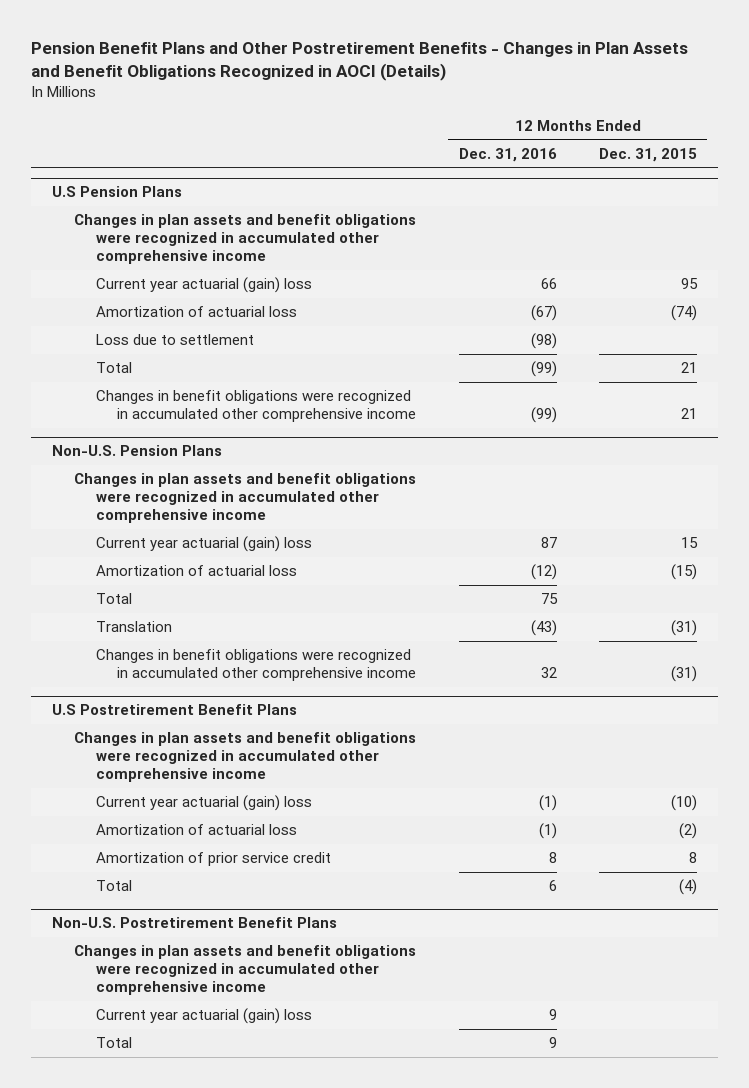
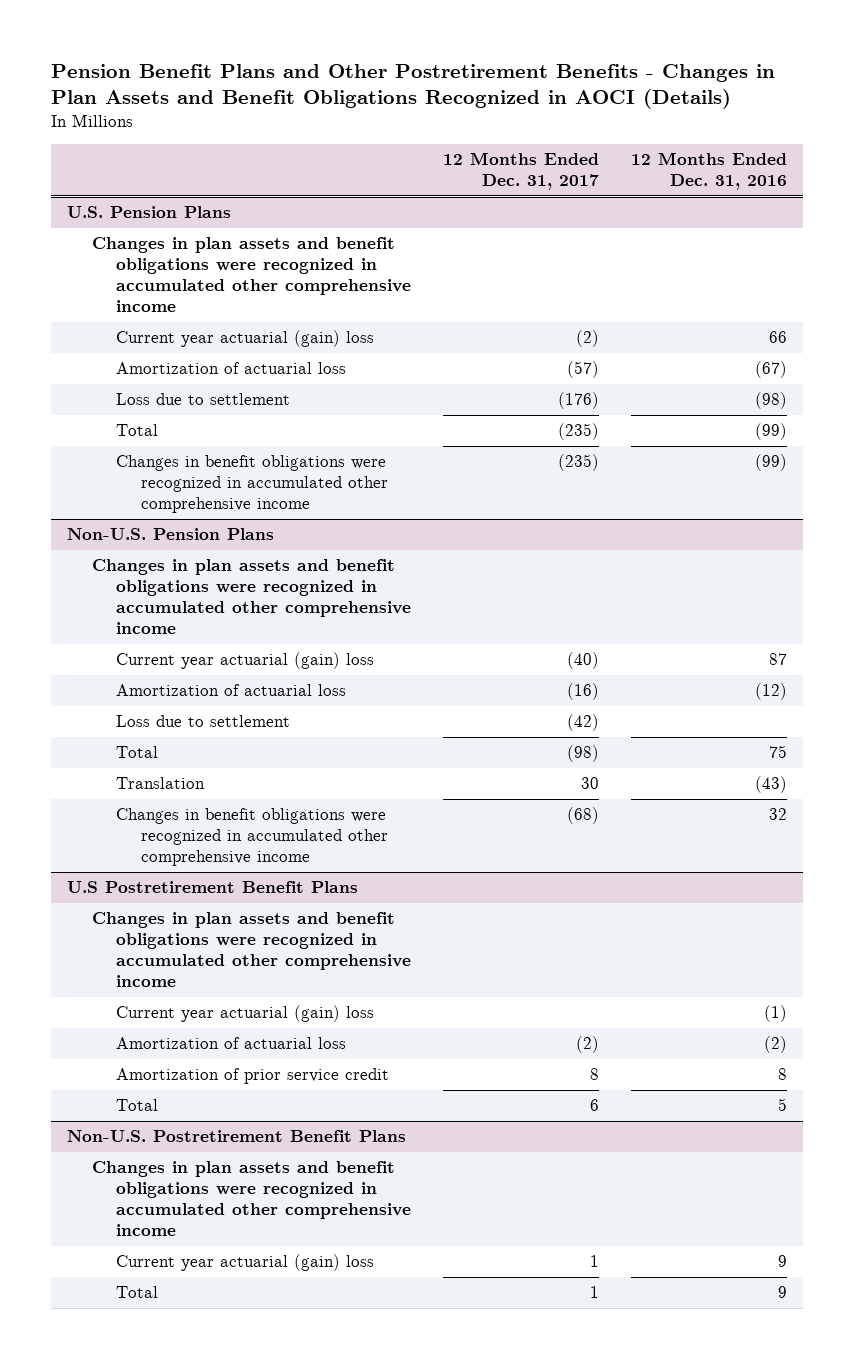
[598,148,697,163] Dec. 31, 2015 -> none
none -> [443,152,600,191] 12 Months Ended Dec. 31, 2017
[52,186,183,198] U.S Pension Plans -> [67,206,232,219] U.S. Pension Plans
none -> [116,715,291,728] Loss due to settlement
[538,823,557,840] (1) -> [764,1036,788,1054] (2)
[548,880,557,892] 6 -> [778,1098,788,1112] 5

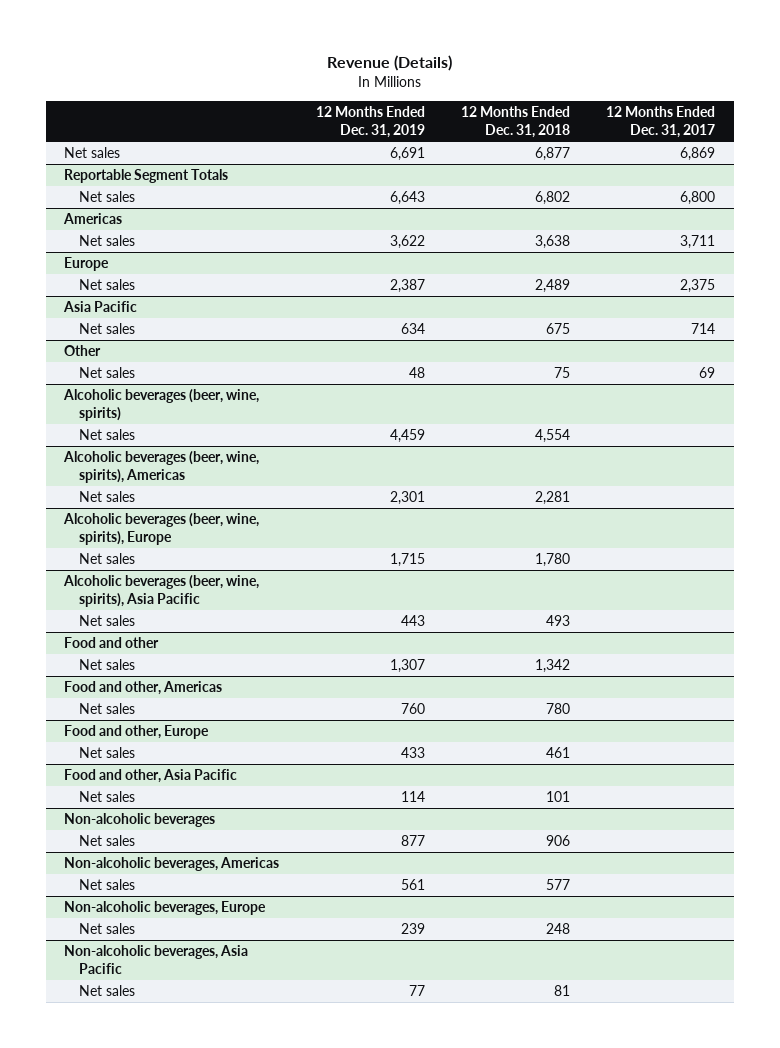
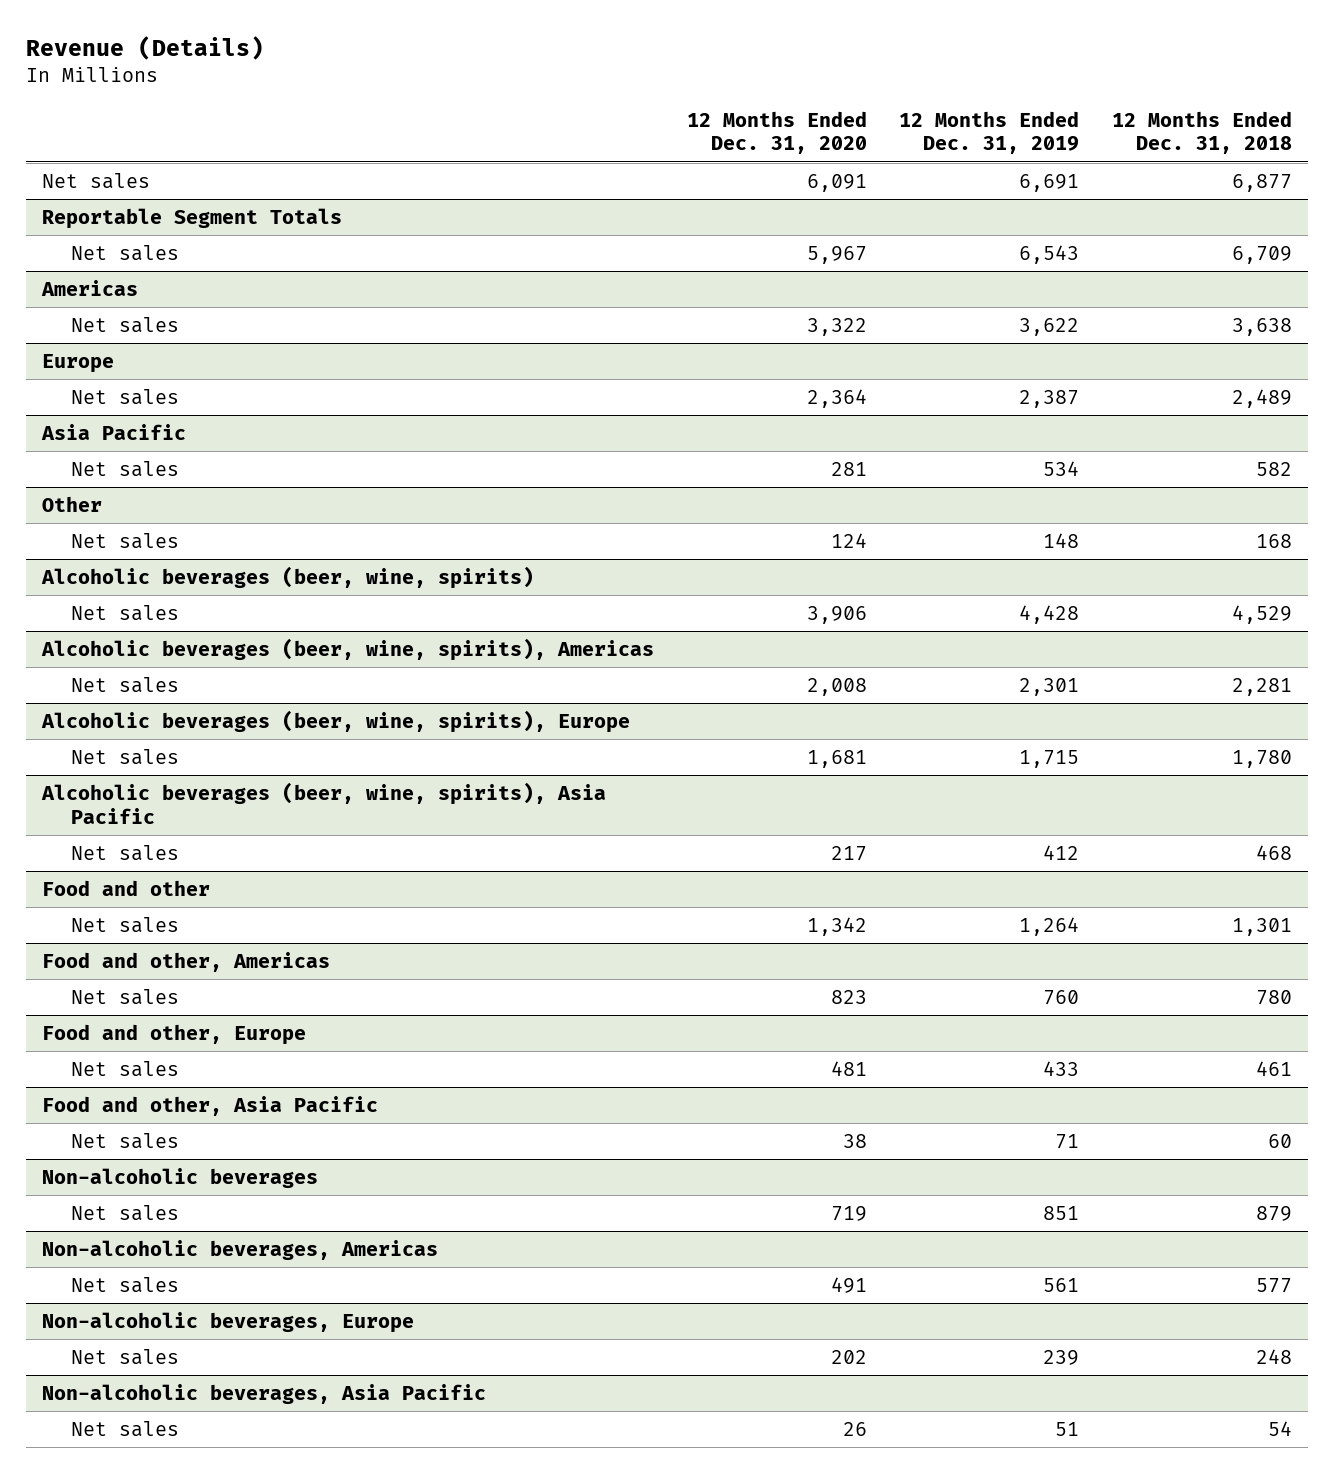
[606,106,716,139] 12 Months Ended Dec. 31, 2017 -> none
none -> [686,110,867,155] 12 Months Ended Dec. 31, 2020
[389,191,425,206] 6,643 -> [1019,244,1080,264] 6,543
[535,191,571,206] 6,802 -> [1231,245,1292,264] 6,709
[400,323,425,335] 634 -> [1043,460,1080,476] 534
[546,323,571,335] 675 -> [1255,461,1292,476] 582
[408,367,425,379] 48 -> [1043,532,1080,548] 148
[554,367,571,379] 75 -> [1255,533,1292,548] 168
[389,429,425,444] 4,459 -> [1019,604,1080,624] 4,428
[535,429,571,444] 4,554 -> [1231,604,1292,624] 4,529
[400,615,425,627] 443 -> [1043,844,1080,860] 412
[546,615,571,627] 493 -> [1255,844,1292,860] 468
[389,659,425,674] 1,307 -> [1019,916,1080,936] 1,264
[535,659,571,674] 1,342 -> [1231,917,1292,936] 1,301
[400,791,425,803] 114 -> [1055,1133,1080,1149] 71
[546,791,571,803] 101 -> [1267,1133,1292,1148] 60
[400,835,425,847] 877 -> [1043,1205,1080,1220] 851
[546,835,571,847] 906 -> [1255,1205,1292,1221] 879
[408,985,425,997] 77 -> [1055,1421,1080,1436] 51
[554,985,571,997] 81 -> [1267,1420,1292,1436] 54

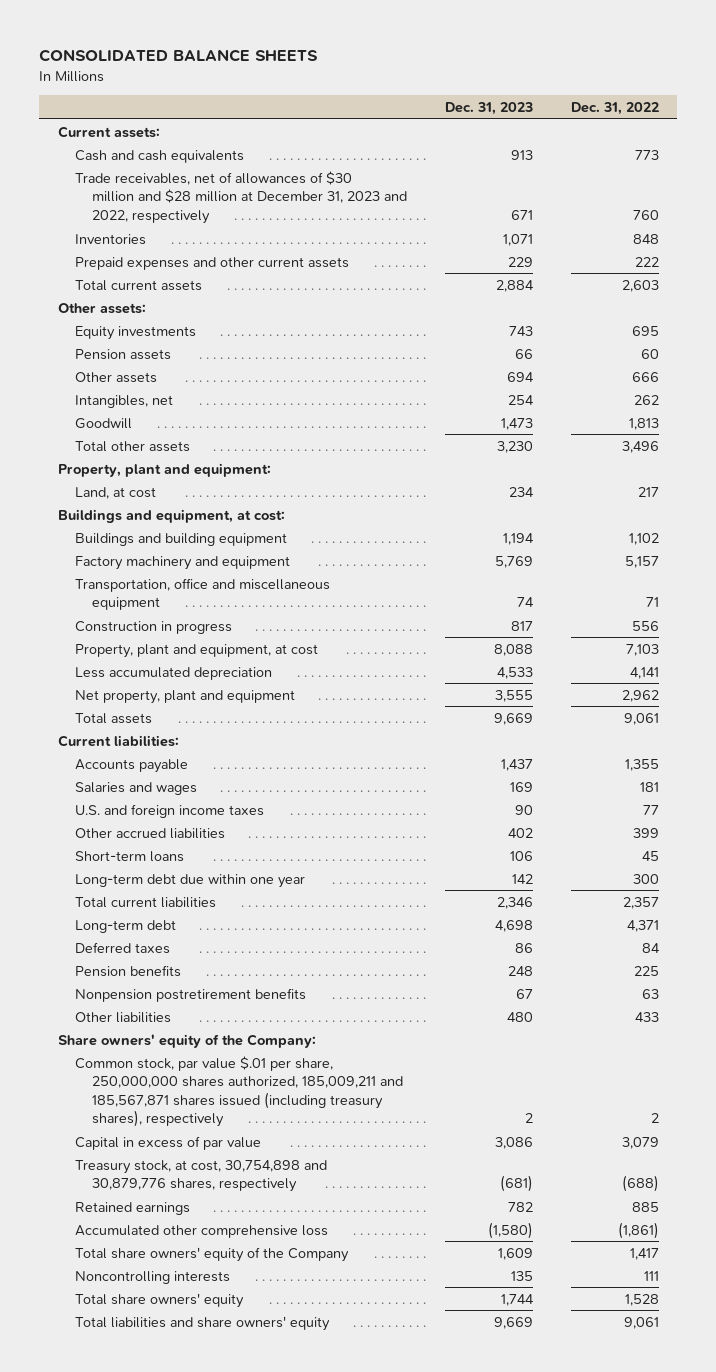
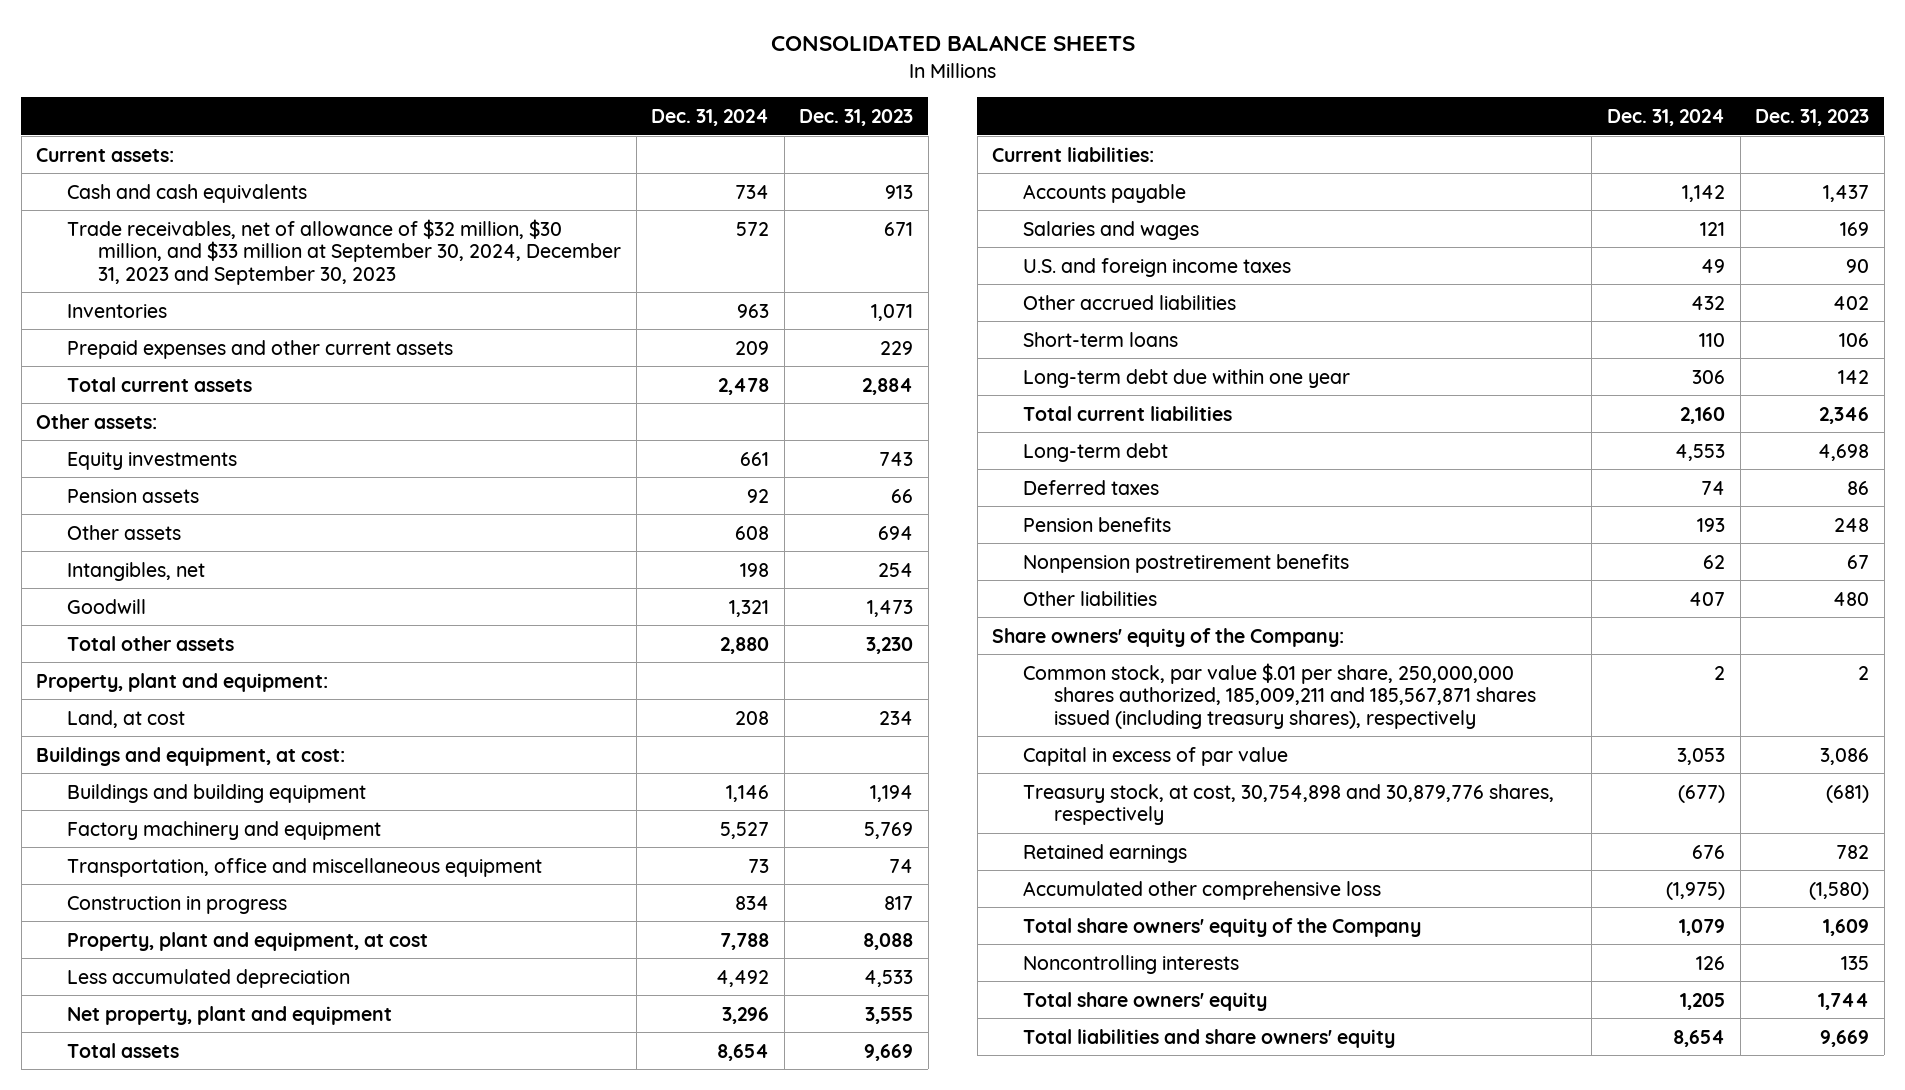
[570,101,659,115] Dec. 31, 2022 -> none
none -> [651,108,770,126] Dec. 31, 2024
[74,170,407,224] Trade receivables, net of allowances of $30 million and $28 million at December 31, 2023 and 2022, respectively -> [67,218,622,285] Trade receivables, net of allowance of $32 million, $30 million, and $33 million at September 30, 2024, December 31, 2023 and September 30, 2023

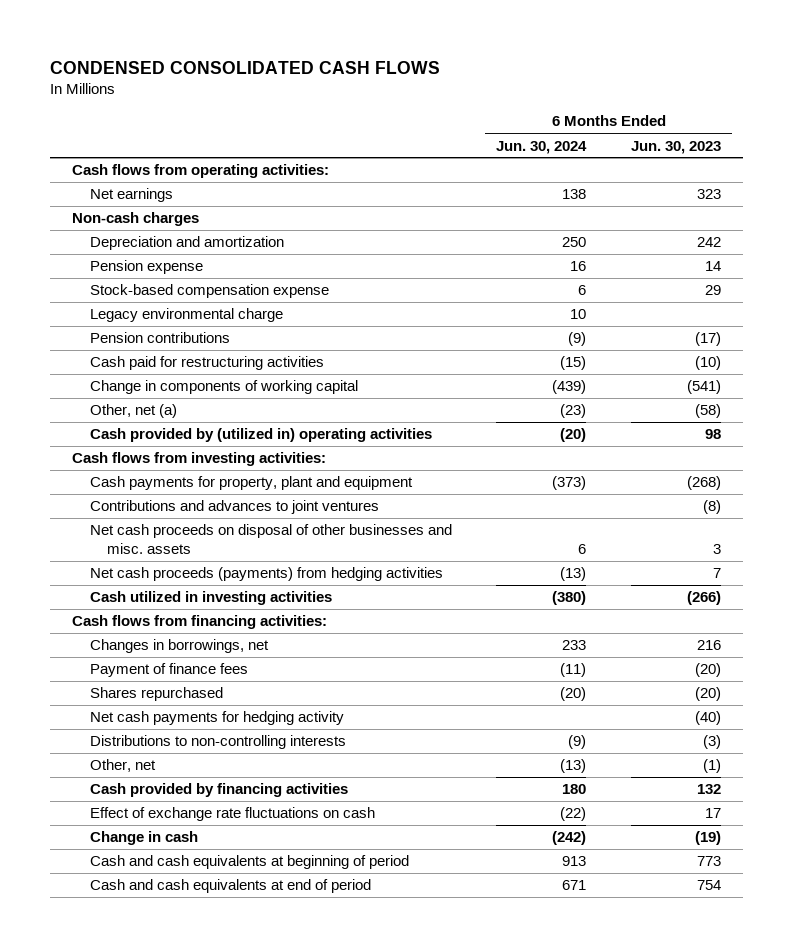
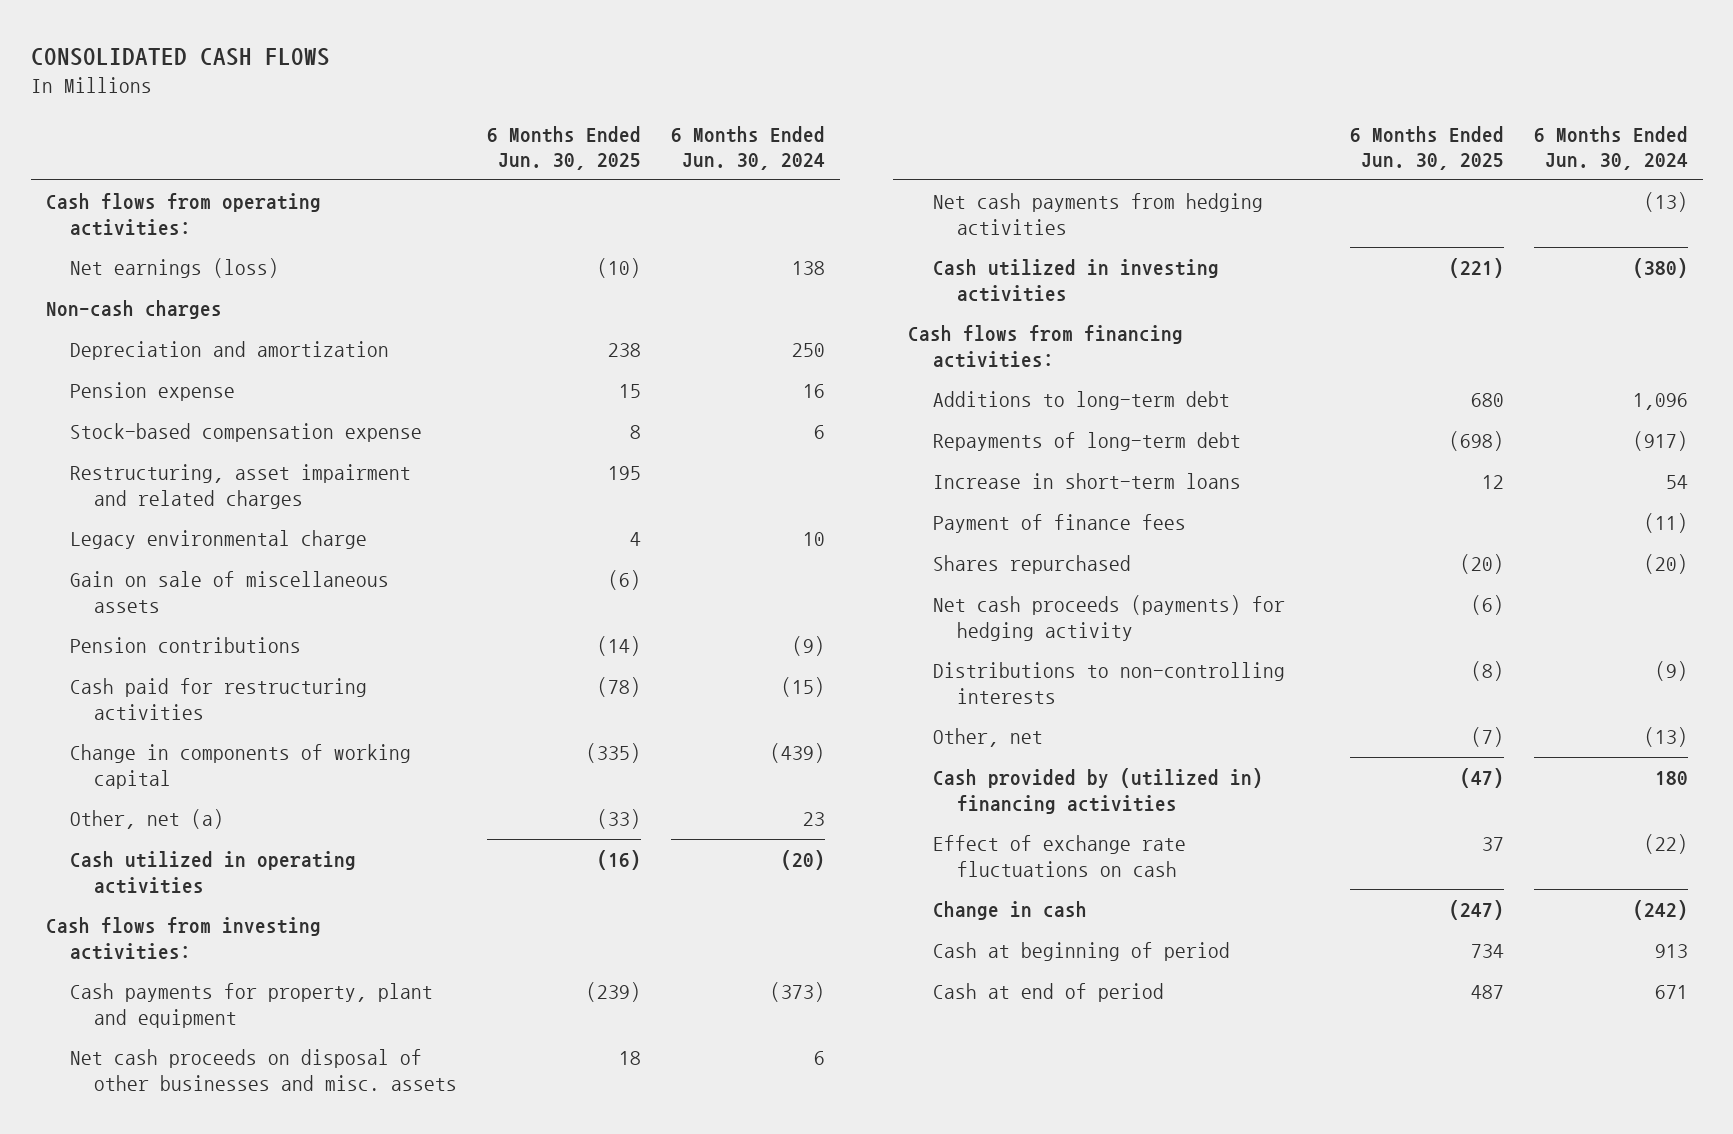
[50,60,441,74] CONDENSED CONSOLIDATED CASH FLOWS -> [30,47,330,66] CONSOLIDATED CASH FLOWS
[631,140,722,154] Jun. 30, 2023 -> none
none -> [487,125,642,171] 6 Months Ended Jun. 30, 2025
[89,188,173,203] Net earnings -> [69,258,279,279] Net earnings (loss)
none -> [69,464,411,509] Restructuring, asset impairment and related charges
none -> [69,571,389,613] Gain on sale of miscellaneous assets
[560,404,587,419] (23) -> [803,812,826,827] 23
[89,428,432,443] Cash provided by (utilized in) operating activities -> [69,851,356,894] Cash utilized in operating activities
[89,500,379,515] Contributions and advances to joint ventures -> none
[89,567,443,582] Net cash proceeds (payments) from hedging activities -> [932,193,1263,235] Net cash payments from hedging activities
[89,639,269,654] Changes in borrowings, net -> none
none -> [932,391,1230,411] Additions to long-term debt
none -> [932,432,1241,452] Repayments of long-term debt
none -> [932,473,1241,490] Increase in short-term loans
[89,711,344,726] Net cash payments for hedging activity -> [932,595,1285,641] Net cash proceeds (payments) for hedging activity
[89,783,348,798] Cash provided by financing activities -> [932,768,1263,814] Cash provided by (utilized in) financing activities
[89,855,409,870] Cash and cash equivalents at beginning of period -> [932,942,1230,962] Cash at beginning of period
[89,879,371,894] Cash and cash equivalents at end of period -> [932,983,1164,1003] Cash at end of period

